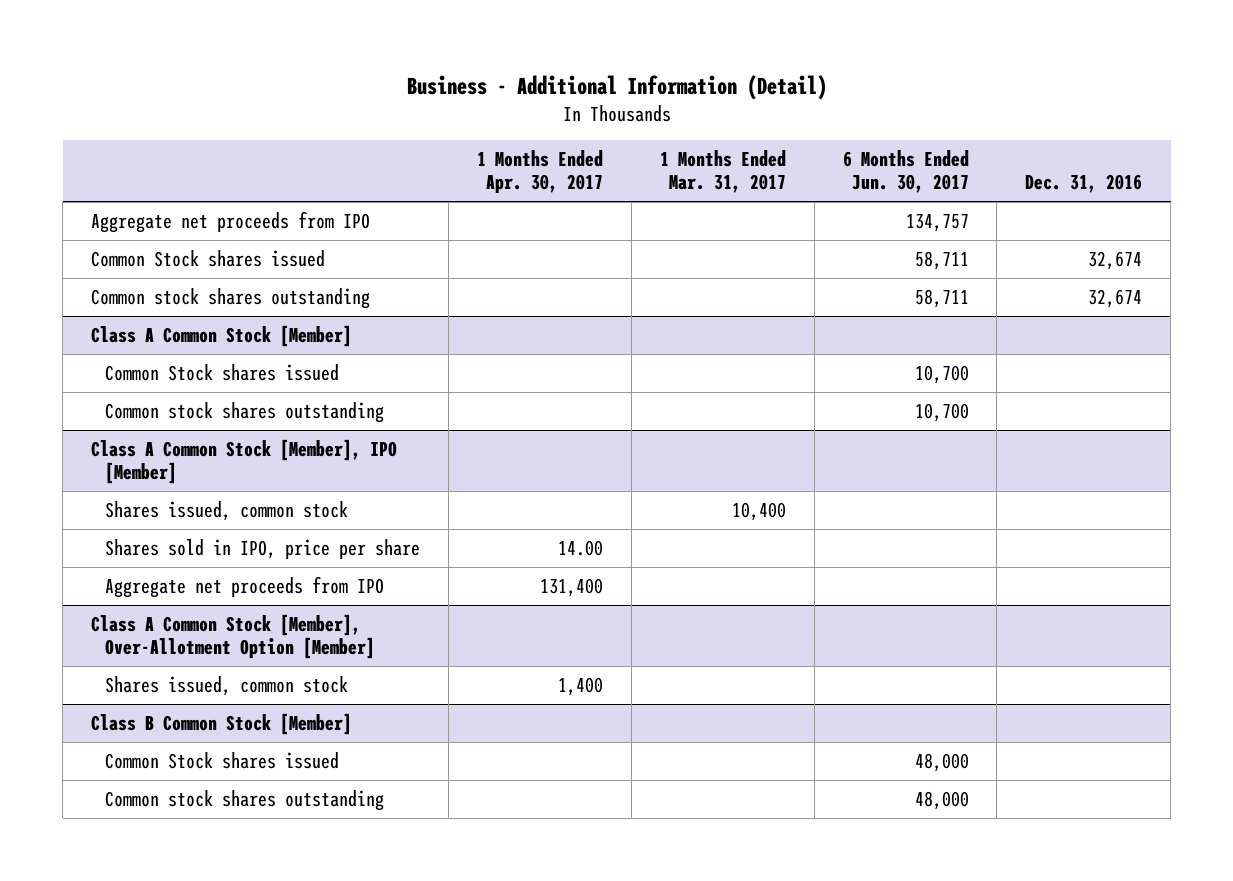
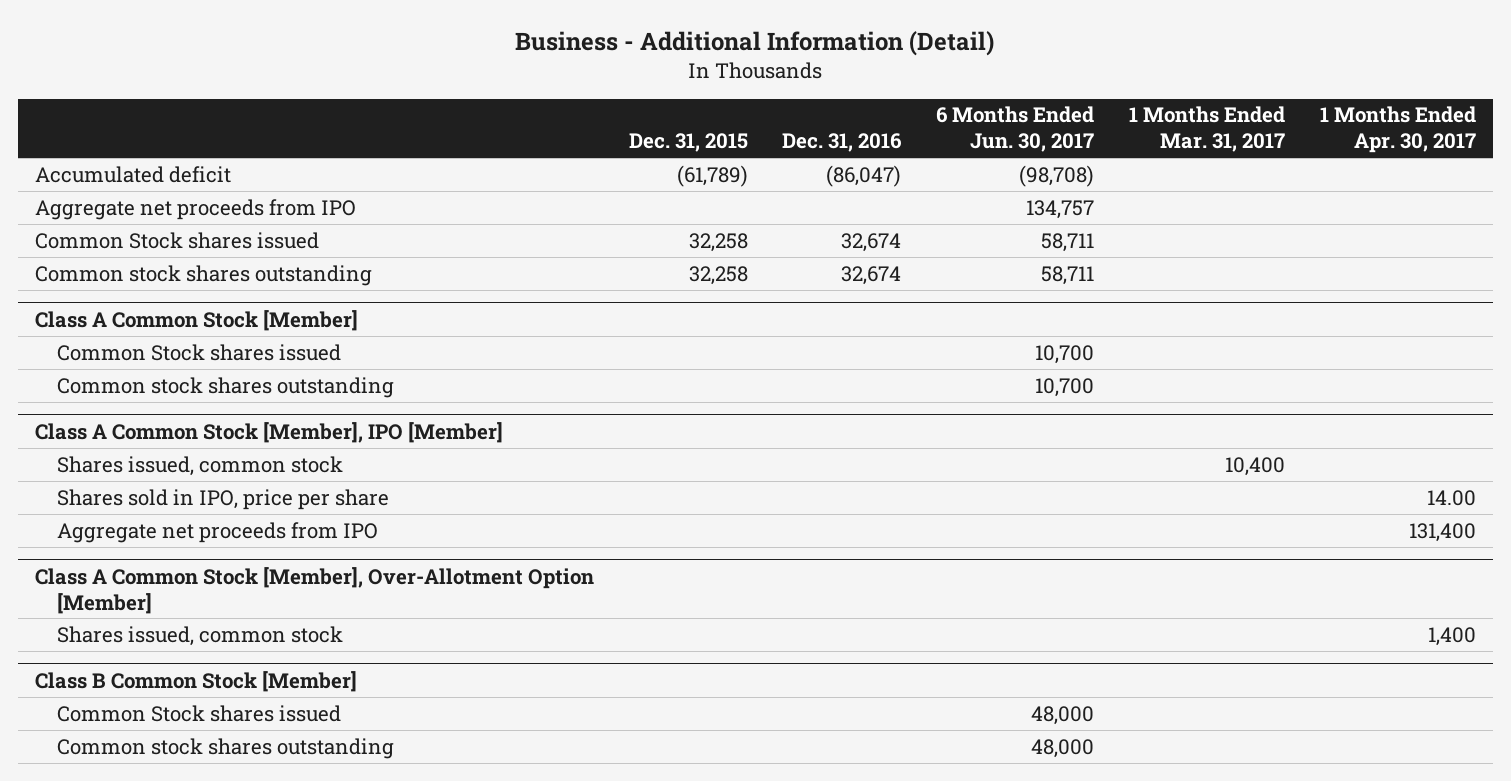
none -> [628,133,748,153] Dec. 31, 2015
none -> [35,165,232,183] Accumulated deficit

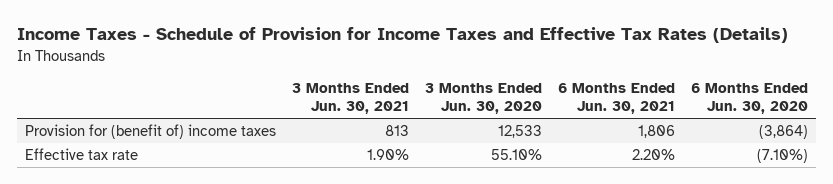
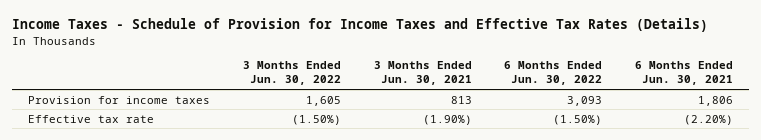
[425,82,543,115] 3 Months Ended Jun. 30, 2020 -> none
[691,82,809,115] 6 Months Ended Jun. 30, 2020 -> none
none -> [243,61,342,86] 3 Months Ended Jun. 30, 2022
none -> [504,61,603,86] 6 Months Ended Jun. 30, 2022
[24,124,276,140] Provision for (benefit of) income taxes -> [28,95,211,104] Provision for income taxes
[366,149,409,161] 1.90% -> [422,114,472,125] (1.90%)
[632,149,676,161] 2.20% -> [684,114,734,125] (2.20%)

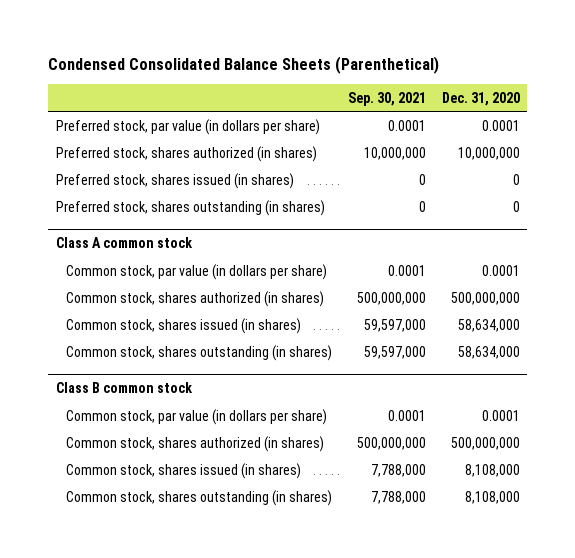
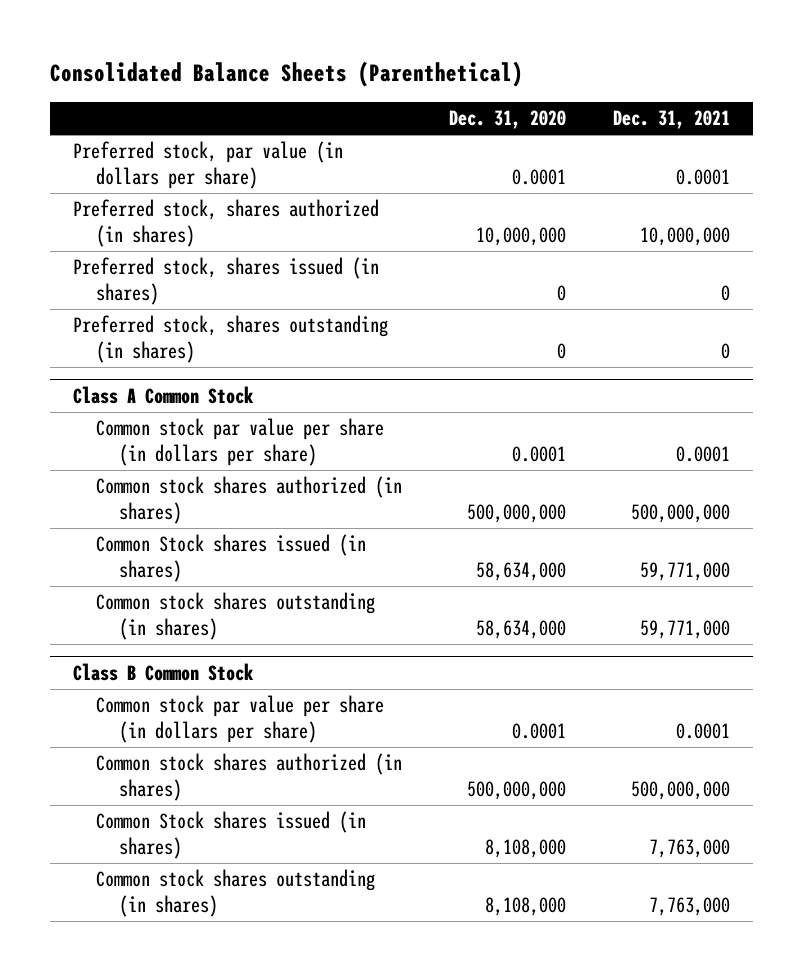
[47,55,439,74] Condensed Consolidated Balance Sheets (Parenthetical) -> [49,61,523,88] Consolidated Balance Sheets (Parenthetical)
[347,91,426,106] Sep. 30, 2021 -> none
none -> [612,110,730,130] Dec. 31, 2021
[55,236,193,248] Class A common stock -> [73,386,255,405] Class A Common Stock
[65,263,327,280] Common stock, par value (in dollars per share) -> [95,418,384,467] Common stock par value per share (in dollars per share)
[65,290,324,307] Common stock, shares authorized (in shares) -> [95,476,402,525] Common stock shares authorized (in shares)
[65,317,301,334] Common stock, shares issued (in shares) -> [95,534,366,583] Common Stock shares issued (in shares)
[65,344,332,361] Common stock, shares outstanding (in shares) -> [95,592,375,641] Common stock shares outstanding (in shares)
[55,381,193,393] Class B common stock -> [73,663,255,682] Class B Common Stock
[65,408,327,425] Common stock, par value (in dollars per share) -> [95,695,384,744] Common stock par value per share (in dollars per share)
[65,435,324,452] Common stock, shares authorized (in shares) -> [95,753,402,802] Common stock shares authorized (in shares)
[65,462,301,479] Common stock, shares issued (in shares) -> [95,811,366,860] Common Stock shares issued (in shares)
[65,489,332,506] Common stock, shares outstanding (in shares) -> [95,869,375,918] Common stock shares outstanding (in shares)

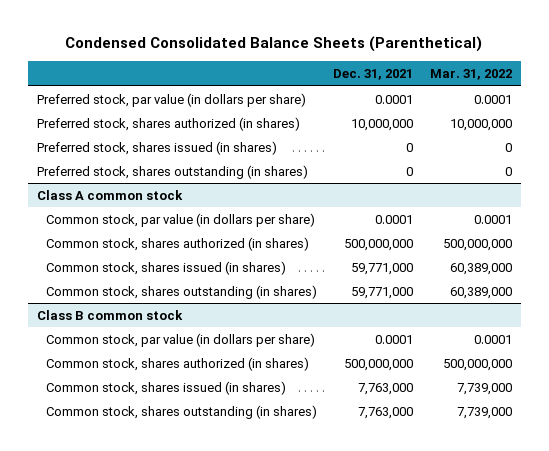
[49,61,523,88] Consolidated Balance Sheets (Parenthetical) -> [65,36,483,53] Condensed Consolidated Balance Sheets (Parenthetical)
[448,110,566,130] Dec. 31, 2020 -> none
none -> [430,69,513,81] Mar. 31, 2022
[73,386,255,405] Class A Common Stock -> [36,189,183,200] Class A common stock
[95,418,384,467] Common stock par value per share (in dollars per share) -> [45,212,315,227] Common stock, par value (in dollars per share)
[95,476,402,525] Common stock shares authorized (in shares) -> [45,236,309,251] Common stock, shares authorized (in shares)
[95,534,366,583] Common Stock shares issued (in shares) -> [45,260,286,275] Common stock, shares issued (in shares)
[95,592,375,641] Common stock shares outstanding (in shares) -> [45,284,317,299] Common stock, shares outstanding (in shares)
[73,663,255,682] Class B Common Stock -> [36,309,183,320] Class B common stock
[95,695,384,744] Common stock par value per share (in dollars per share) -> [45,332,315,347] Common stock, par value (in dollars per share)
[95,753,402,802] Common stock shares authorized (in shares) -> [45,356,309,371] Common stock, shares authorized (in shares)
[95,811,366,860] Common Stock shares issued (in shares) -> [45,380,286,395] Common stock, shares issued (in shares)
[95,869,375,918] Common stock shares outstanding (in shares) -> [45,404,317,419] Common stock, shares outstanding (in shares)

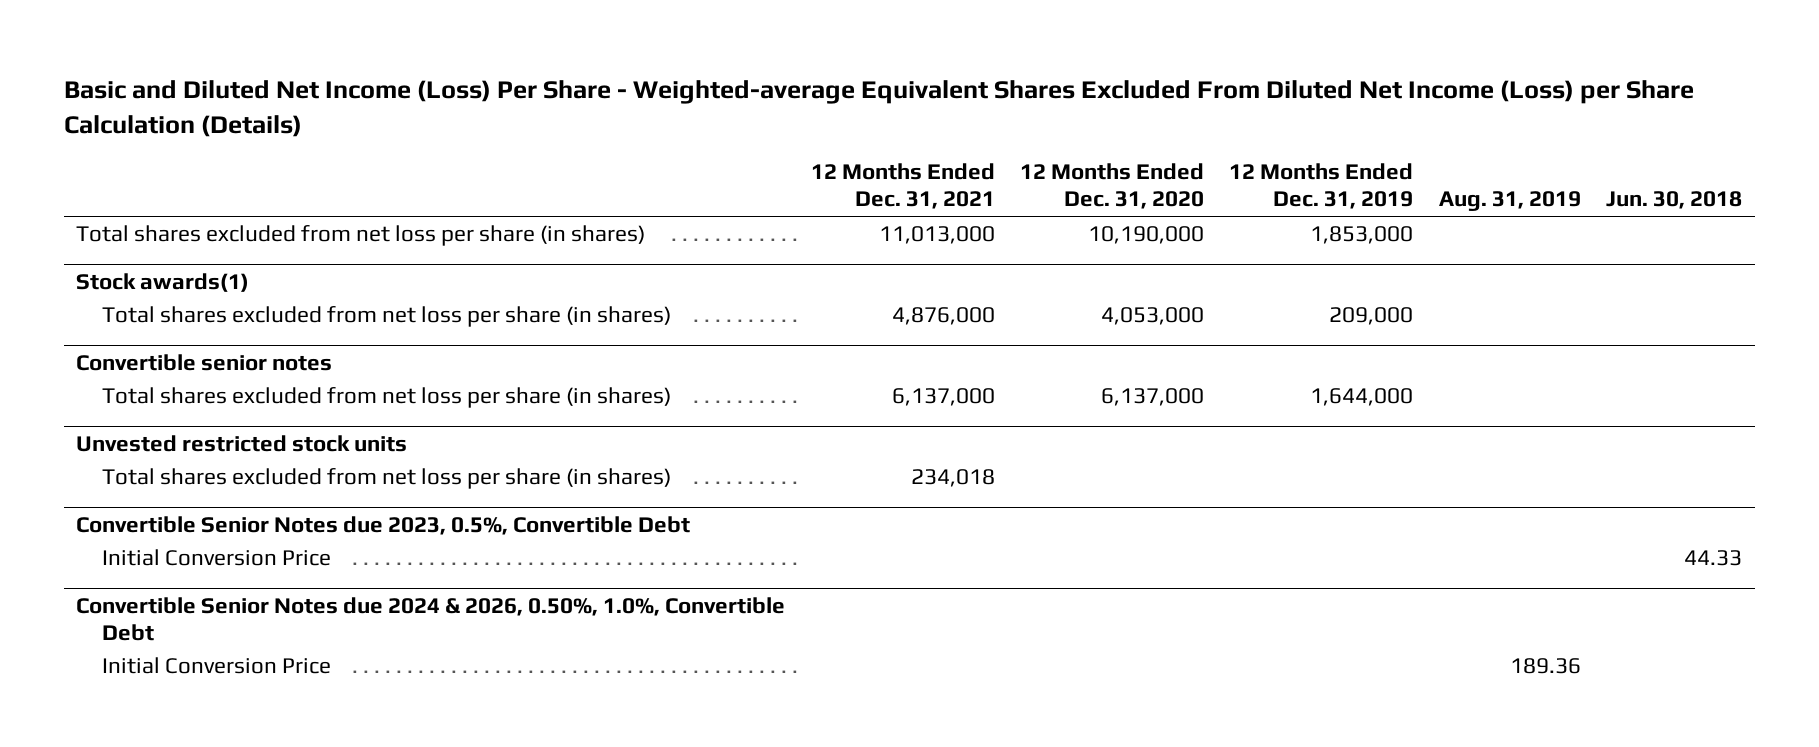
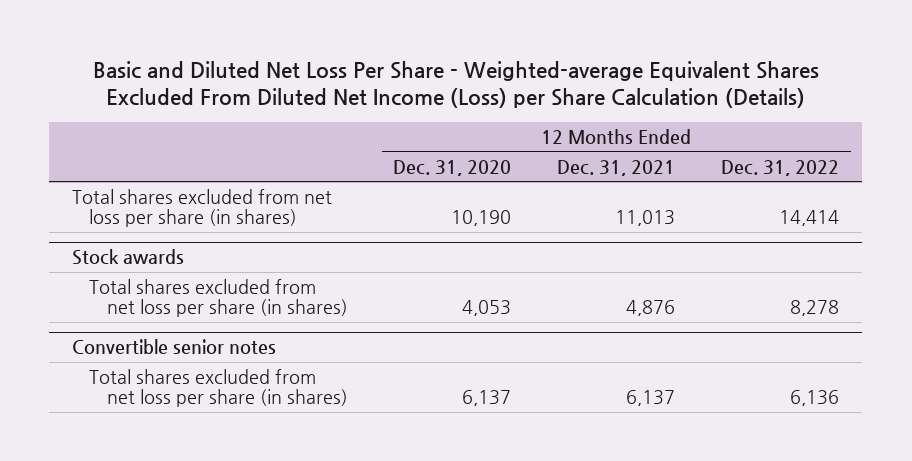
[63,80,1694,137] Basic and Diluted Net Income (Loss) Per Share - Weighted-average Equivalent Shares Excluded From Diluted Net Income (Loss) per Share Calculation (Details) -> [92,60,819,109] Basic and Diluted Net Loss Per Share - Weighted-average Equivalent Shares Excluded From Diluted Net Income (Loss) per Share Calculation (Details)
[1229,163,1414,210] 12 Months Ended Dec. 31, 2019 -> none
[1438,191,1581,212] Aug. 31, 2019 -> none
[1606,191,1743,210] Jun. 30, 2018 -> none
none -> [721,159,840,176] Dec. 31, 2022
[878,226,995,245] 11,013,000 -> [615,210,676,227] 11,013
[1088,226,1205,245] 10,190,000 -> [451,210,512,227] 10,190
[76,272,250,292] Stock awards(1) -> [72,249,185,266] Stock awards
[891,307,995,326] 4,876,000 -> [626,300,676,317] 4,876
[1101,307,1205,326] 4,053,000 -> [462,300,512,317] 4,053
[76,434,408,452] Unvested restricted stock units -> none
[101,468,671,490] Total shares excluded from net loss per share (in shares) -> none
[76,515,691,535] Convertible Senior Notes due 2023, 0.5%, Convertible Debt -> none
[101,549,331,567] Initial Conversion Price -> none
[76,596,786,641] Convertible Senior Notes due 2024 & 2026, 0.50%, 1.0%, Convertible Debt -> none
[101,657,331,675] Initial Conversion Price -> none
[891,388,995,407] 6,137,000 -> [626,390,676,407] 6,137
[1101,388,1205,407] 6,137,000 -> [462,390,512,407] 6,137

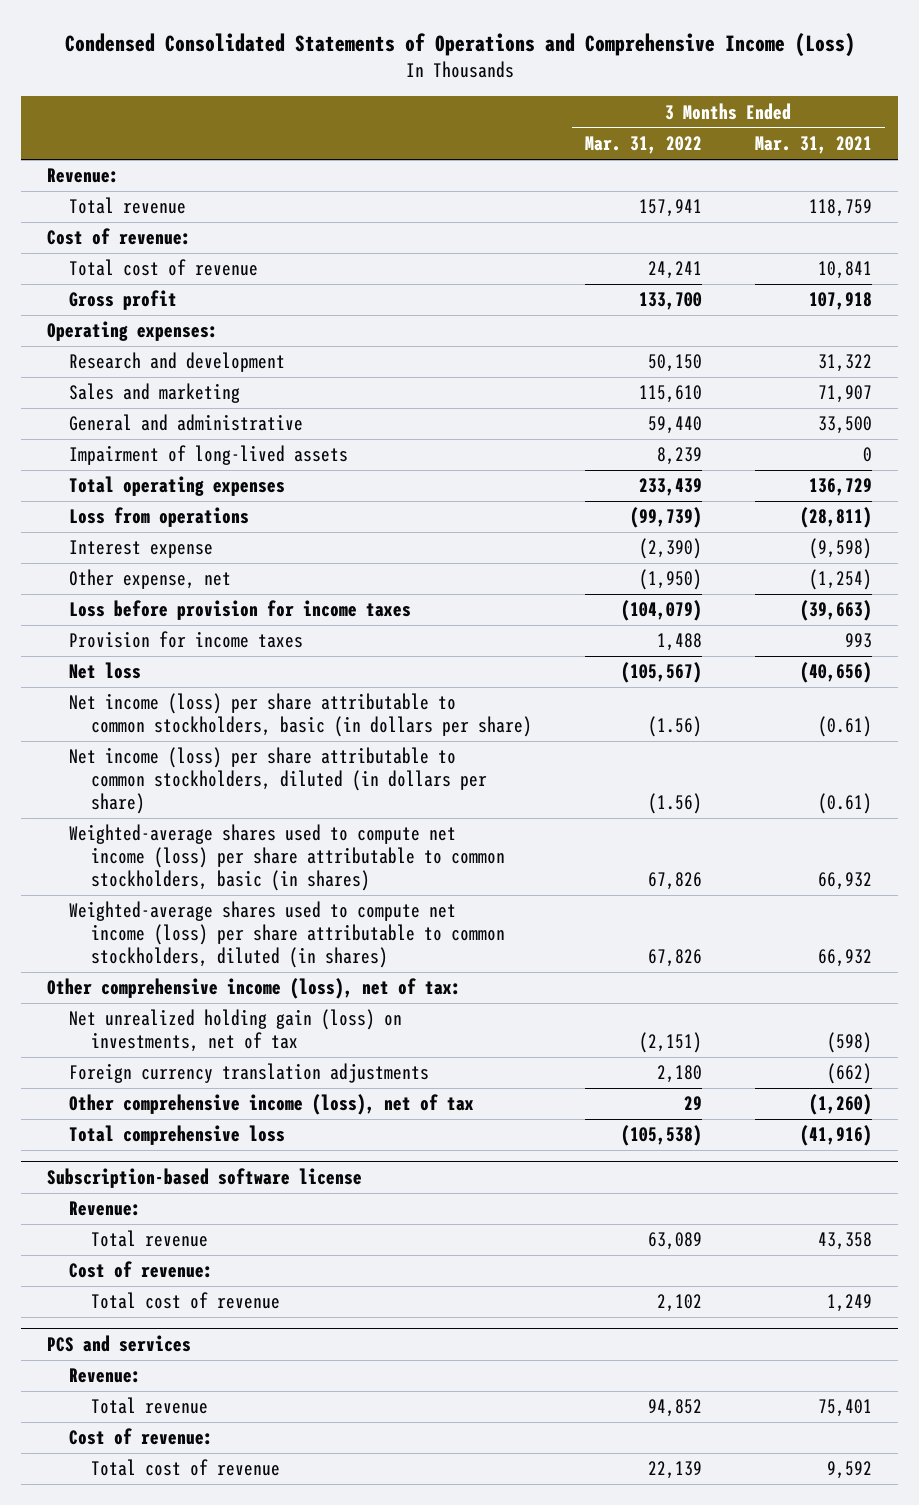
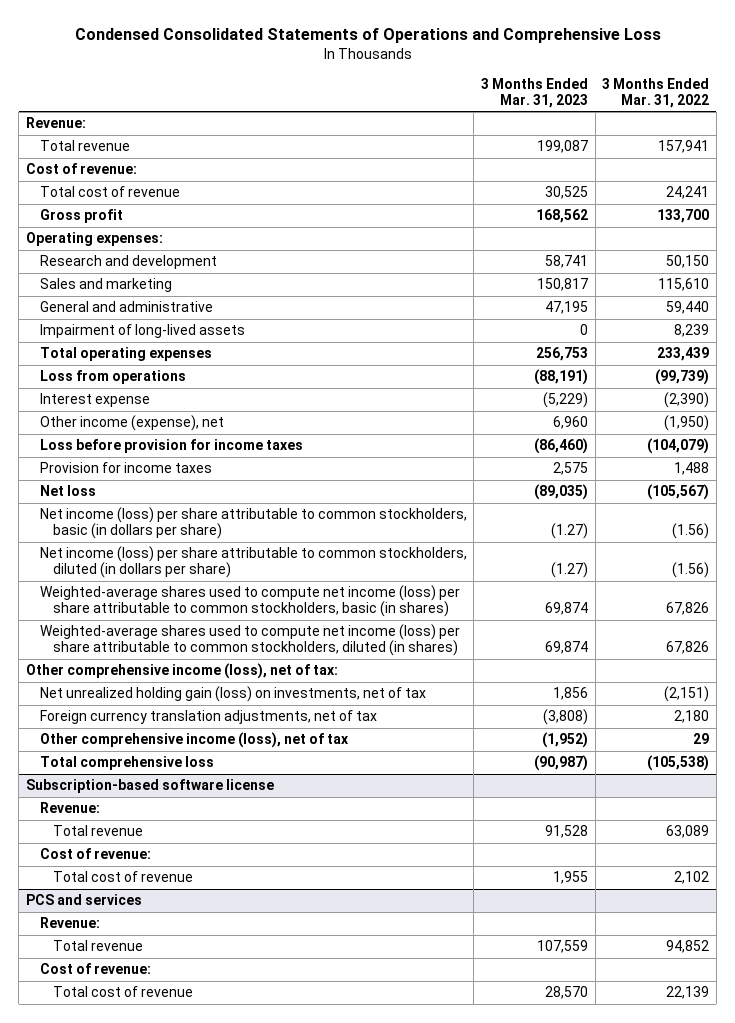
[64,32,855,57] Condensed Consolidated Statements of Operations and Comprehensive Income (Loss) -> [74,28,661,44] Condensed Consolidated Statements of Operations and Comprehensive Loss
[754,136,872,155] Mar. 31, 2021 -> none
none -> [480,77,588,108] 3 Months Ended Mar. 31, 2023
[69,569,232,590] Other expense, net -> [39,415,224,432] Other income (expense), net
[69,1063,430,1084] Foreign currency translation adjustments -> [39,710,377,725] Foreign currency translation adjustments, net of tax

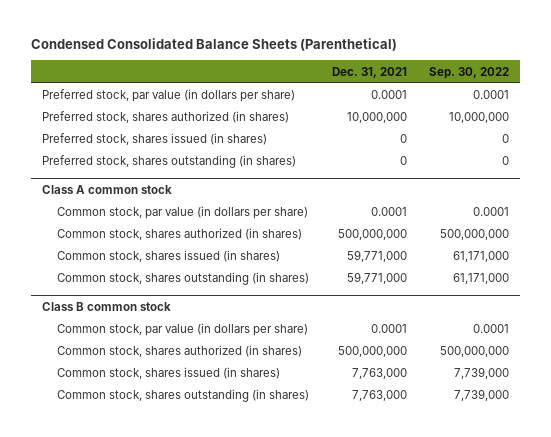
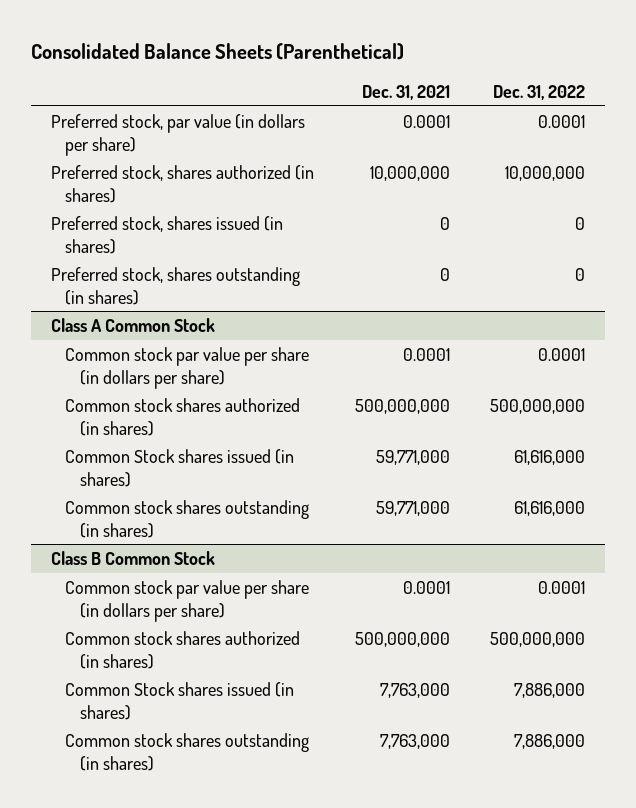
[31,37,398,51] Condensed Consolidated Balance Sheets (Parenthetical) -> [30,42,404,60] Consolidated Balance Sheets (Parenthetical)
[428,66,509,79] Sep. 30, 2022 -> none
none -> [493,84,586,100] Dec. 31, 2022
[42,185,173,195] Class A common stock -> [51,318,216,333] Class A Common Stock
[57,206,309,220] Common stock, par value (in dollars per share) -> [65,347,310,389] Common stock par value per share (in dollars per share)
[57,228,303,241] Common stock, shares authorized (in shares) -> [65,398,301,436] Common stock shares authorized (in shares)
[57,250,281,263] Common stock, shares issued (in shares) -> [65,449,295,487] Common Stock shares issued (in shares)
[57,272,310,286] Common stock, shares outstanding (in shares) -> [65,500,310,538] Common stock shares outstanding (in shares)
[42,302,172,312] Class B common stock -> [51,551,216,566] Class B Common Stock
[57,323,309,337] Common stock, par value (in dollars per share) -> [65,580,310,622] Common stock par value per share (in dollars per share)
[57,345,303,358] Common stock, shares authorized (in shares) -> [65,631,301,669] Common stock shares authorized (in shares)
[57,367,281,380] Common stock, shares issued (in shares) -> [65,682,295,720] Common Stock shares issued (in shares)
[57,389,310,403] Common stock, shares outstanding (in shares) -> [65,733,310,771] Common stock shares outstanding (in shares)

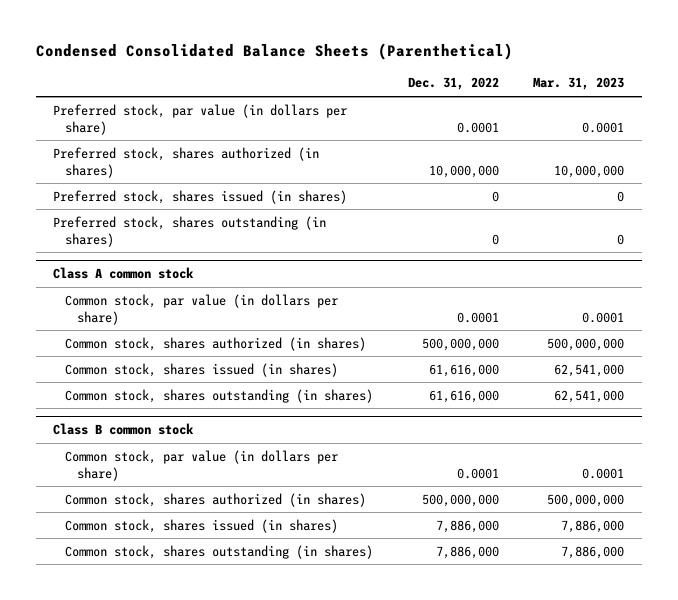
[30,42,404,60] Consolidated Balance Sheets (Parenthetical) -> [35,43,513,61] Condensed Consolidated Balance Sheets (Parenthetical)
[361,84,450,100] Dec. 31, 2021 -> none
none -> [533,77,625,91] Mar. 31, 2023
[51,318,216,333] Class A Common Stock -> [53,267,195,280] Class A common stock
[65,347,310,389] Common stock par value per share (in dollars per share) -> [65,293,339,325] Common stock, par value (in dollars per share)
[65,398,301,436] Common stock shares authorized (in shares) -> [65,336,367,351] Common stock, shares authorized (in shares)
[65,449,295,487] Common Stock shares issued (in shares) -> [65,362,339,377] Common stock, shares issued (in shares)
[65,500,310,538] Common stock shares outstanding (in shares) -> [65,388,374,403] Common stock, shares outstanding (in shares)
[51,551,216,566] Class B Common Stock -> [53,423,195,436] Class B common stock
[65,580,310,622] Common stock par value per share (in dollars per share) -> [65,449,339,481] Common stock, par value (in dollars per share)
[65,631,301,669] Common stock shares authorized (in shares) -> [65,492,367,507] Common stock, shares authorized (in shares)
[65,682,295,720] Common Stock shares issued (in shares) -> [65,518,339,533] Common stock, shares issued (in shares)
[65,733,310,771] Common stock shares outstanding (in shares) -> [65,544,374,559] Common stock, shares outstanding (in shares)

